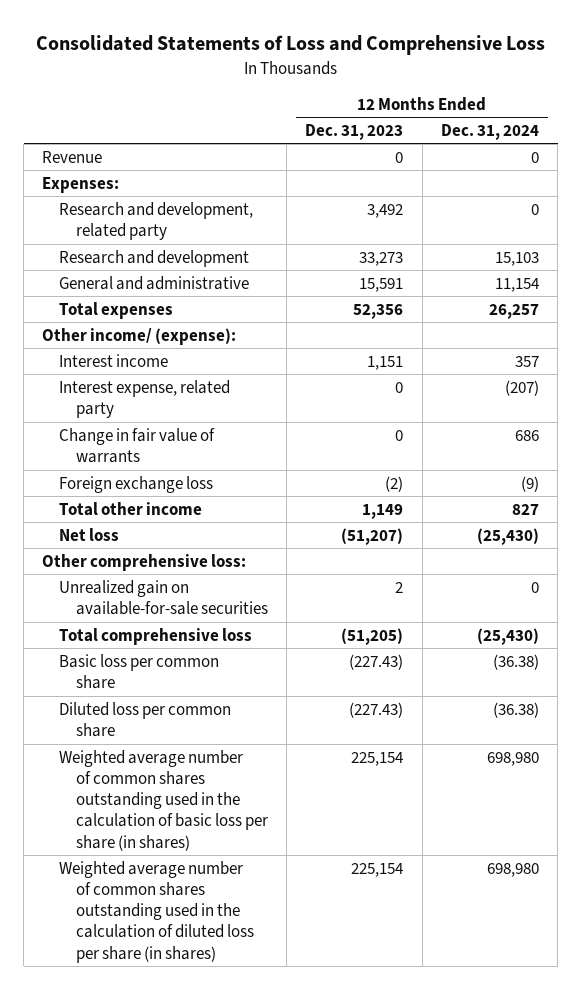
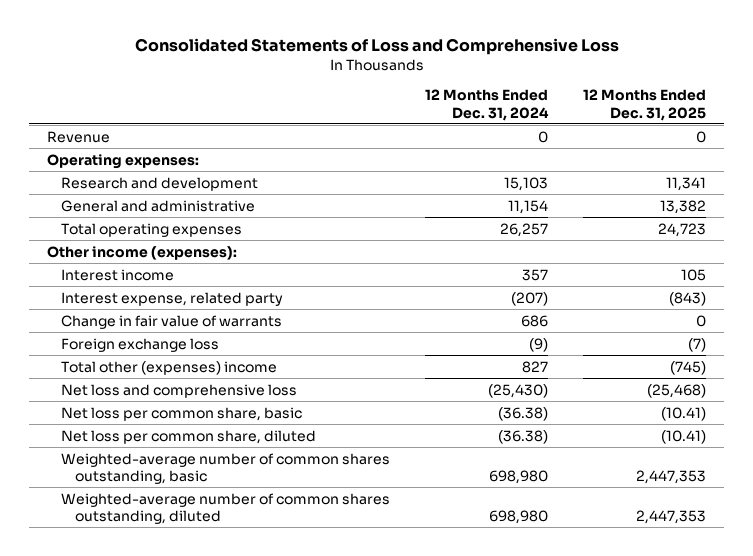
[305,124,404,141] Dec. 31, 2023 -> none
none -> [583,89,707,121] 12 Months Ended Dec. 31, 2025
[59,201,254,241] Research and development, related party -> none
[42,176,120,193] Expenses: -> [46,153,199,169] Operating expenses:
[59,301,174,319] Total expenses -> [60,222,242,237] Total operating expenses
[42,327,237,345] Other income/ (expense): -> [46,245,237,260] Other income (expenses):
[42,553,247,571] Other comprehensive loss: -> none
[59,579,269,616] Unrealized gain on available-for-sale securities -> none
[59,627,253,645] Total comprehensive loss -> none
[59,501,203,516] Total other income -> [60,360,277,375] Total other (expenses) income
[59,527,120,541] Net loss -> [60,383,297,398] Net loss and comprehensive loss
[59,653,220,690] Basic loss per common share -> [60,406,302,421] Net loss per common share, basic
[59,701,232,738] Diluted loss per common share -> [60,429,316,444] Net loss per common share, diluted
[59,749,269,851] Weighted average number of common shares outstanding used in the calculation of basic loss per share (in shares) -> [60,452,390,485] Weighted-average number of common shares outstanding, basic
[59,860,255,963] Weighted average number of common shares outstanding used in the calculation of diluted loss per share (in shares) -> [60,492,390,525] Weighted-average number of common shares outstanding, diluted

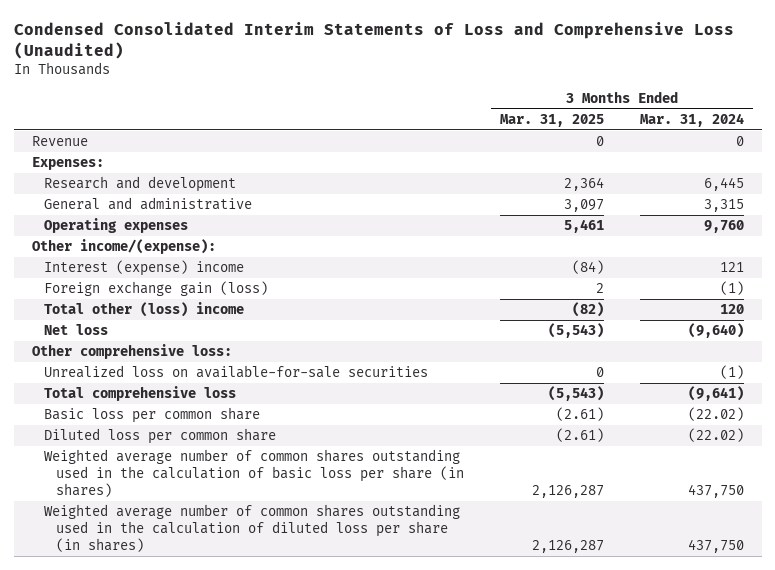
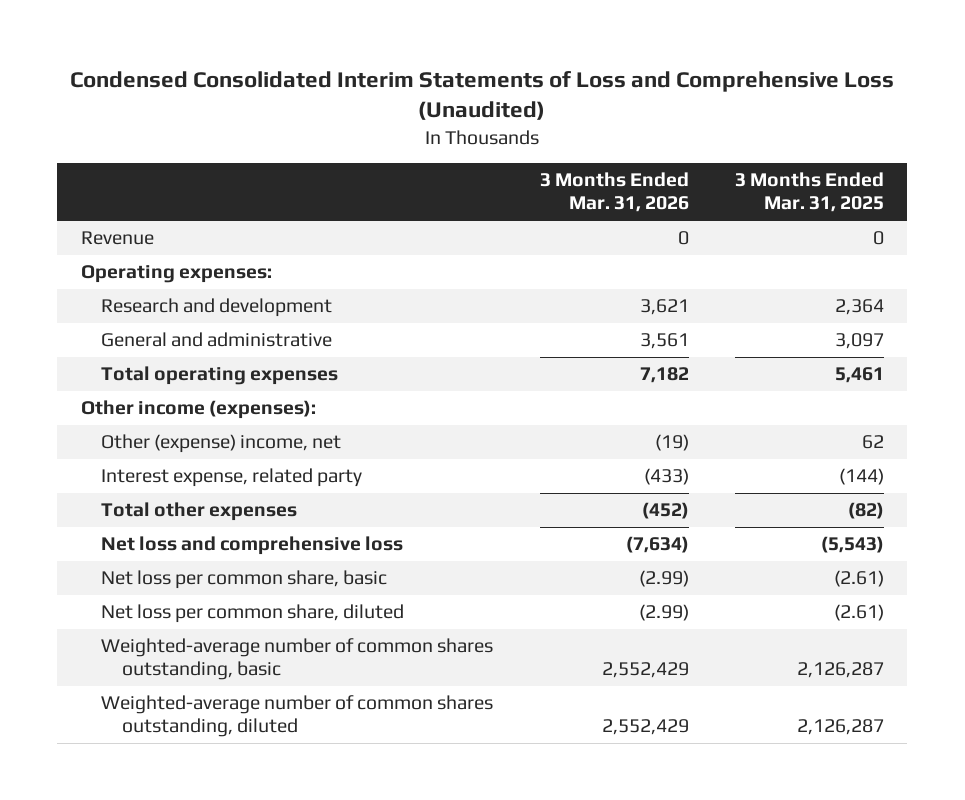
[639,113,744,128] Mar. 31, 2024 -> none
none -> [539,172,689,213] 3 Months Ended Mar. 31, 2026
[31,157,104,171] Expenses: -> [80,265,272,284] Operating expenses:
[43,260,244,277] Interest (expense) income -> none
[43,281,268,297] Foreign exchange gain (loss) -> none
[31,344,232,360] Other comprehensive loss: -> none
[43,365,428,379] Unrealized loss on available-for-sale securities -> none
[43,386,236,402] Total comprehensive loss -> none
[43,218,188,234] Operating expenses -> [101,366,339,386] Total operating expenses
[31,239,216,255] Other income/(expense): -> [80,400,316,420] Other income (expenses):
none -> [101,434,342,454] Other (expense) income, net
none -> [101,468,363,488] Interest expense, related party
[43,302,244,318] Total other (loss) income -> [101,502,298,522] Total other expenses
[43,324,108,336] Net loss -> [101,536,404,556] Net loss and comprehensive loss
[43,407,260,424] Basic loss per common share -> [101,570,388,590] Net loss per common share, basic
[43,428,276,445] Diluted loss per common share -> [101,604,405,624] Net loss per common share, diluted
[43,449,464,498] Weighted average number of common shares outstanding used in the calculation of basic loss per share (in shares) -> [101,638,494,681] Weighted-average number of common shares outstanding, basic
[43,504,460,553] Weighted average number of common shares outstanding used in the calculation of diluted loss per share (in shares) -> [101,695,494,738] Weighted-average number of common shares outstanding, diluted

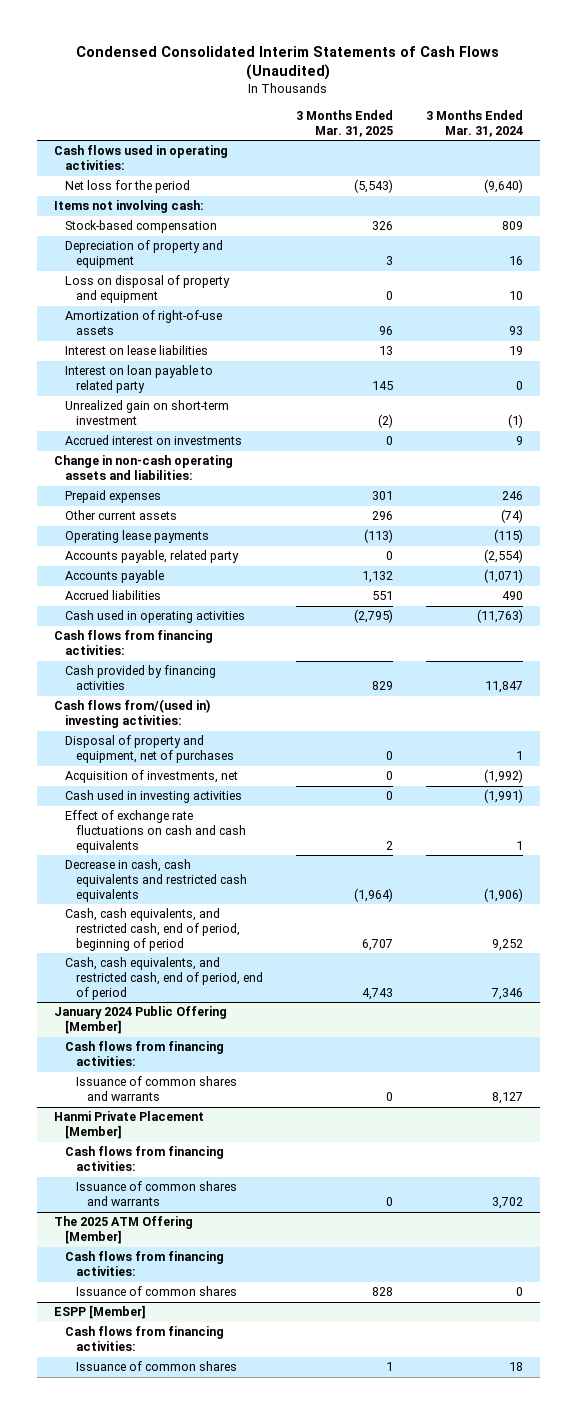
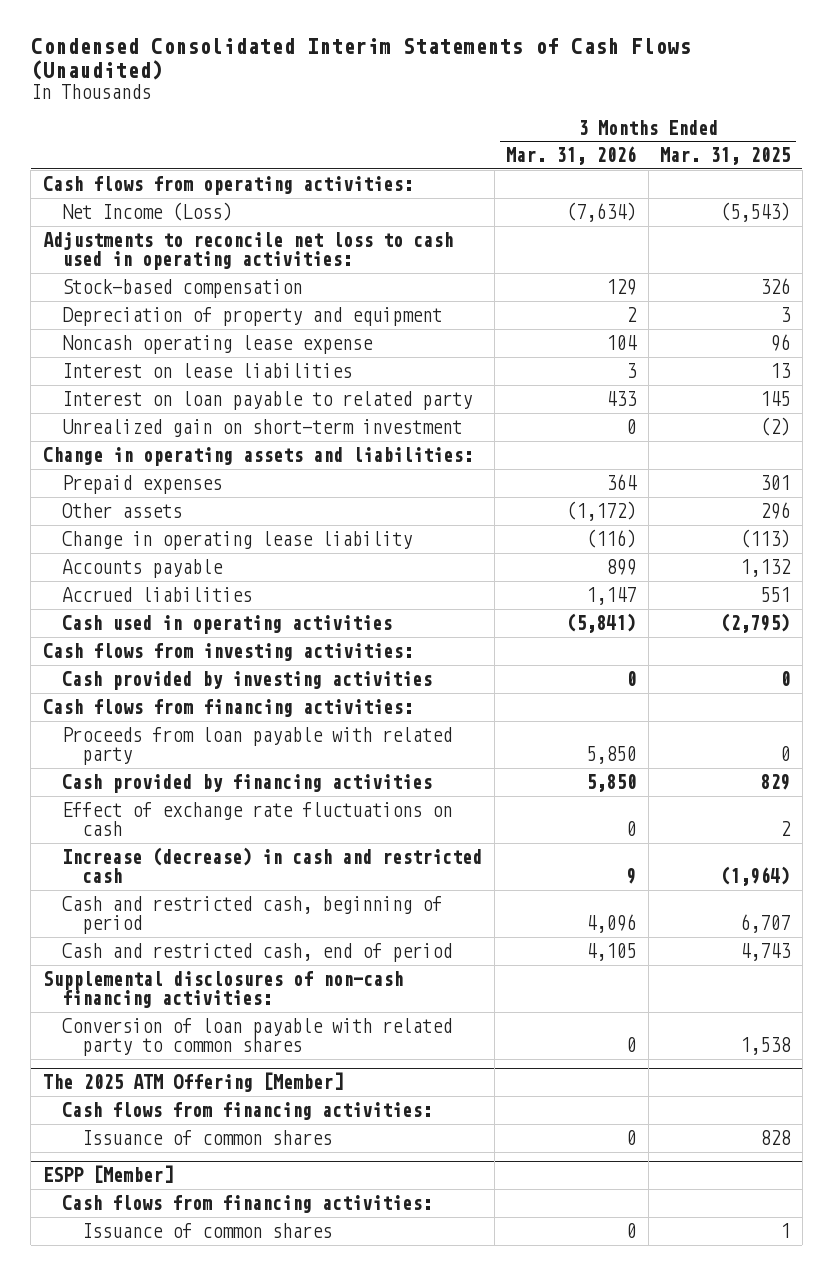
[426,110,524,137] 3 Months Ended Mar. 31, 2024 -> none
none -> [506,146,637,166] Mar. 31, 2026
[53,145,228,171] Cash flows used in operating activities: -> [42,175,413,195] Cash flows from operating activities:
[64,180,190,194] Net loss for the period -> [62,201,233,221] Net Income (Loss)
[53,200,204,214] Items not involving cash: -> [42,231,453,270] Adjustments to reconcile net loss to cash used in operating activities:
[64,275,230,304] Loss on disposal of property and equipment -> none
[64,310,222,336] Amortization of right-of-use assets -> none
none -> [62,334,374,354] Noncash operating lease expense
[64,435,242,446] Accrued interest on investments -> none
[53,455,233,481] Change in non-cash operating assets and liabilities: -> [42,446,473,466] Change in operating assets and liabilities:
[64,550,239,564] Accounts payable, related party -> none
[64,510,177,521] Other current assets -> [62,502,183,518] Other assets
[64,530,209,544] Operating lease payments -> [62,530,413,550] Change in operating lease liability
none -> [42,642,413,661] Cash flows from investing activities:
none -> [62,670,433,690] Cash provided by investing activities
none -> [62,726,453,765] Proceeds from loan payable with related party
[53,699,210,729] Cash flows from/(used in) investing activities: -> none
[64,735,234,764] Disposal of property and equipment, net of purchases -> none
[64,770,238,784] Acquisition of investments, net -> none
[64,790,242,804] Cash used in investing activities -> none
[53,1006,227,1035] January 2024 Public Offering [Member] -> none
[64,1041,224,1067] Cash flows from financing activities: -> none
[75,1076,237,1102] Issuance of common shares and warrants -> none
[53,1111,204,1140] Hanmi Private Placement [Member] -> none
[64,1146,224,1172] Cash flows from financing activities: -> none
[75,1181,237,1207] Issuance of common shares and warrants -> none
[64,810,246,853] Effect of exchange rate fluctuations on cash and cash equivalents -> [62,801,453,836] Effect of exchange rate fluctuations on cash
[64,859,247,902] Decrease in cash, cash equivalents and restricted cash equivalents -> [62,846,483,883] Increase (decrease) in cash and restricted cash
[64,908,240,951] Cash, cash equivalents, and restricted cash, end of period, beginning of period -> [62,895,443,934] Cash and restricted cash, beginning of period
[64,957,263,1000] Cash, cash equivalents, and restricted cash, end of period, end of period -> [62,942,453,962] Cash and restricted cash, end of period
none -> [42,970,403,1008] Supplemental disclosures of non-cash financing activities:
none -> [62,1017,453,1056] Conversion of loan payable with related party to common shares

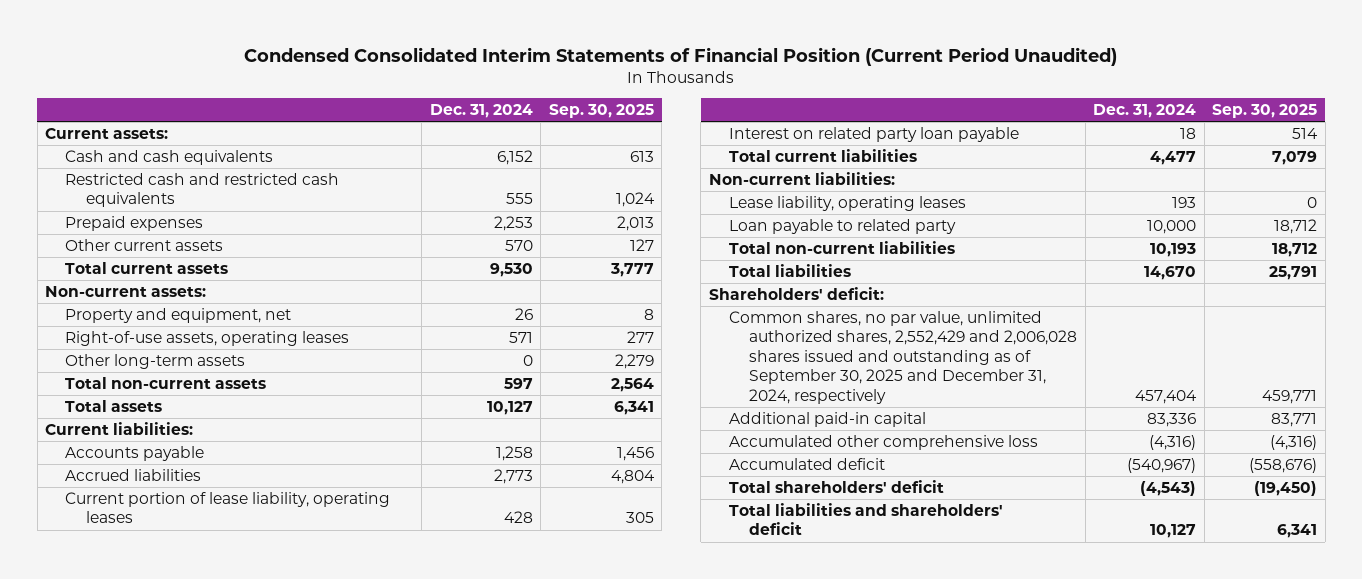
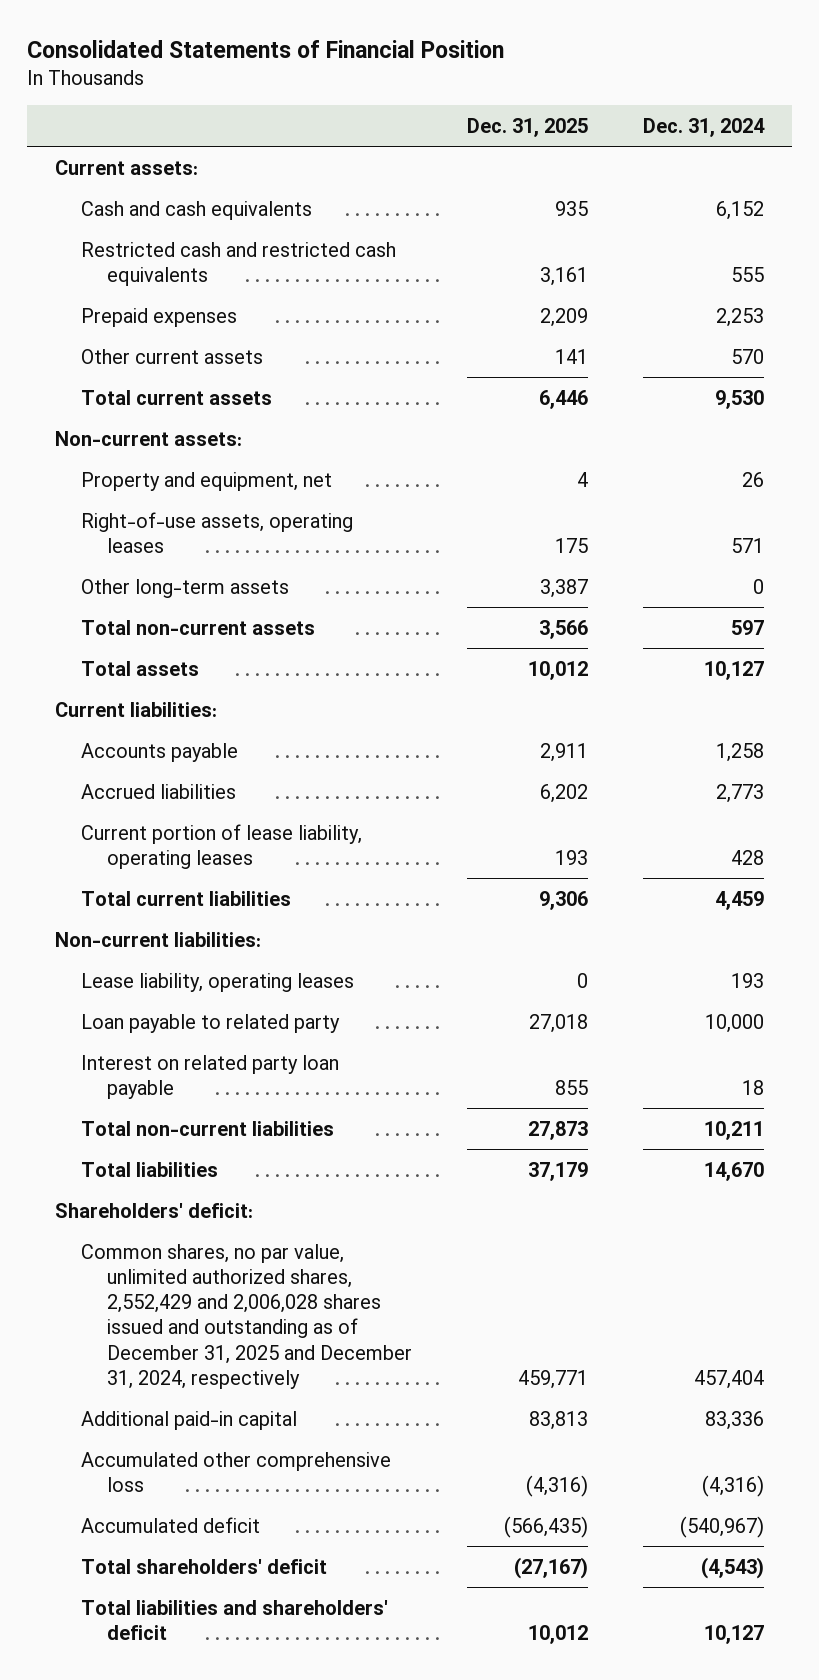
[244,46,1118,66] Condensed Consolidated Interim Statements of Financial Position (Current Period Unaudited) -> [27,40,505,59] Consolidated Statements of Financial Position
[548,104,654,119] Sep. 30, 2025 -> none
none -> [467,117,589,137] Dec. 31, 2025
[1150,151,1197,166] 4,477 -> [715,890,765,910] 4,459
[728,127,1019,143] Interest on related party loan payable -> [80,1054,339,1099] Interest on related party loan payable
[1150,243,1197,258] 10,193 -> [704,1120,765,1140] 10,211
[728,311,1078,404] Common shares, no par value, unlimited authorized shares, 2,552,429 and 2,006,028 shares issued and outstanding as of September 30, 2025 and December 31, 2024, respectively -> [80,1243,412,1389] Common shares, no par value, unlimited authorized shares, 2,552,429 and 2,006,028 shares issued and outstanding as of December 31, 2025 and December 31, 2024, respectively

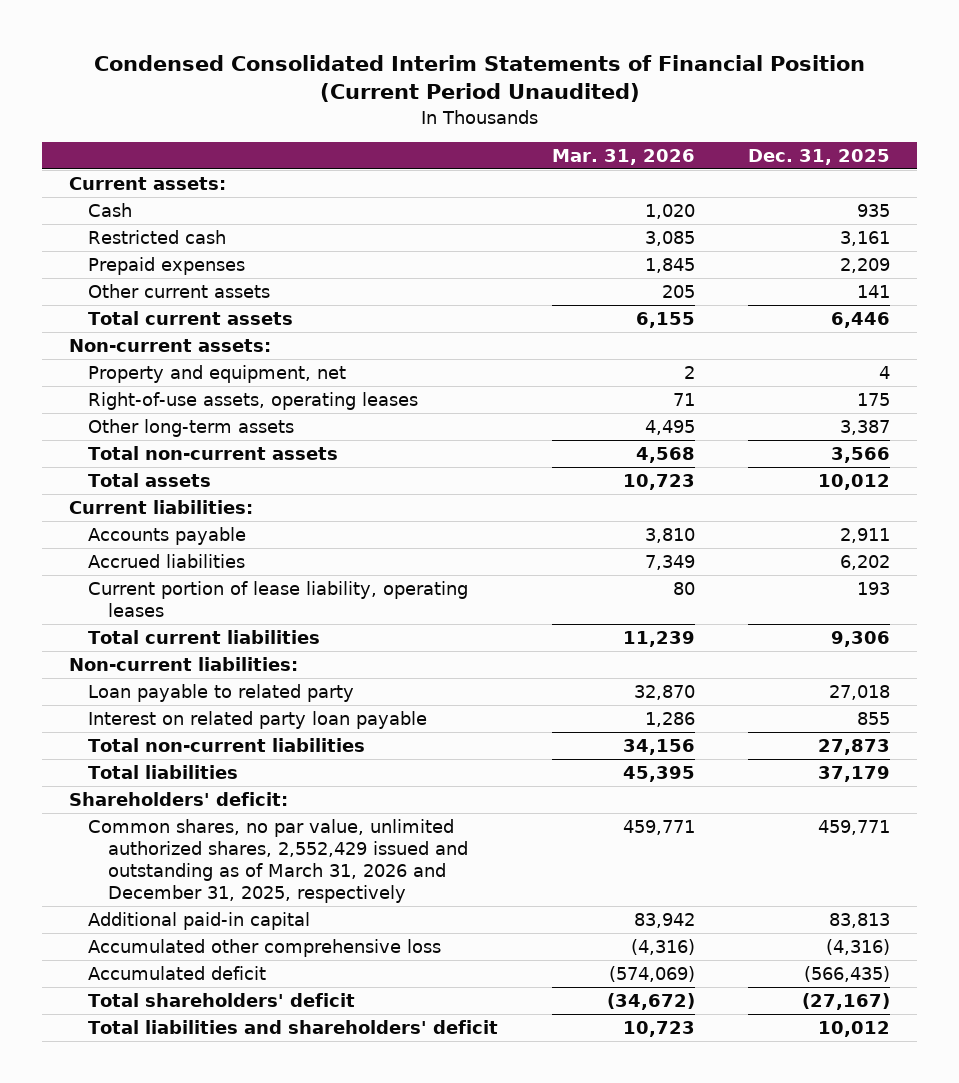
[27,40,505,59] Consolidated Statements of Financial Position -> [93,54,865,102] Condensed Consolidated Interim Statements of Financial Position (Current Period Unaudited)
[643,117,766,137] Dec. 31, 2024 -> none
none -> [551,148,695,165] Mar. 31, 2026
[80,200,312,220] Cash and cash equivalents -> [88,203,133,218] Cash
[80,241,396,286] Restricted cash and restricted cash equivalents -> [88,230,227,245] Restricted cash
[80,972,354,992] Lease liability, operating leases -> none
[80,1243,412,1389] Common shares, no par value, unlimited authorized shares, 2,552,429 and 2,006,028 shares issued and outstanding as of December 31, 2025 and December 31, 2024, respectively -> [88,819,468,903] Common shares, no par value, unlimited authorized shares, 2,552,429 issued and outstanding as of March 31, 2026 and December 31, 2025, respectively

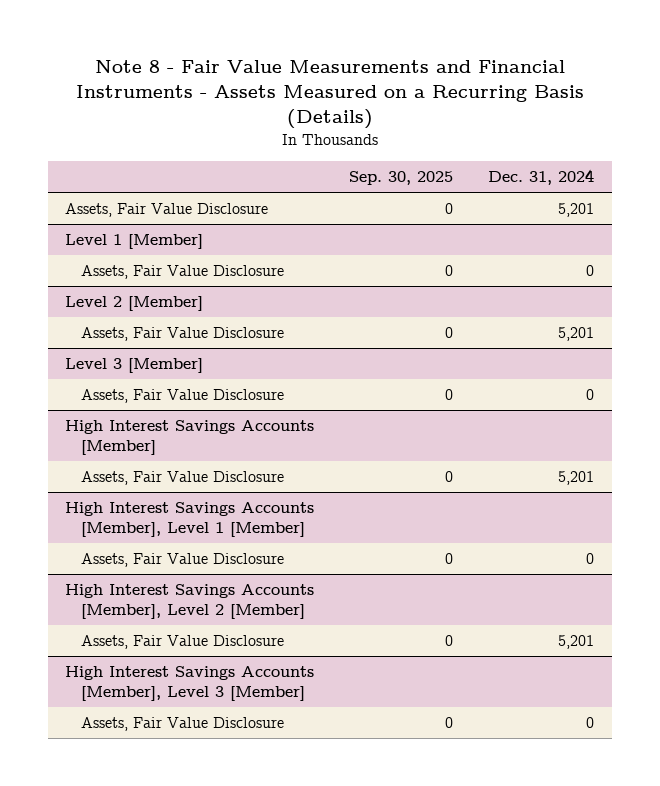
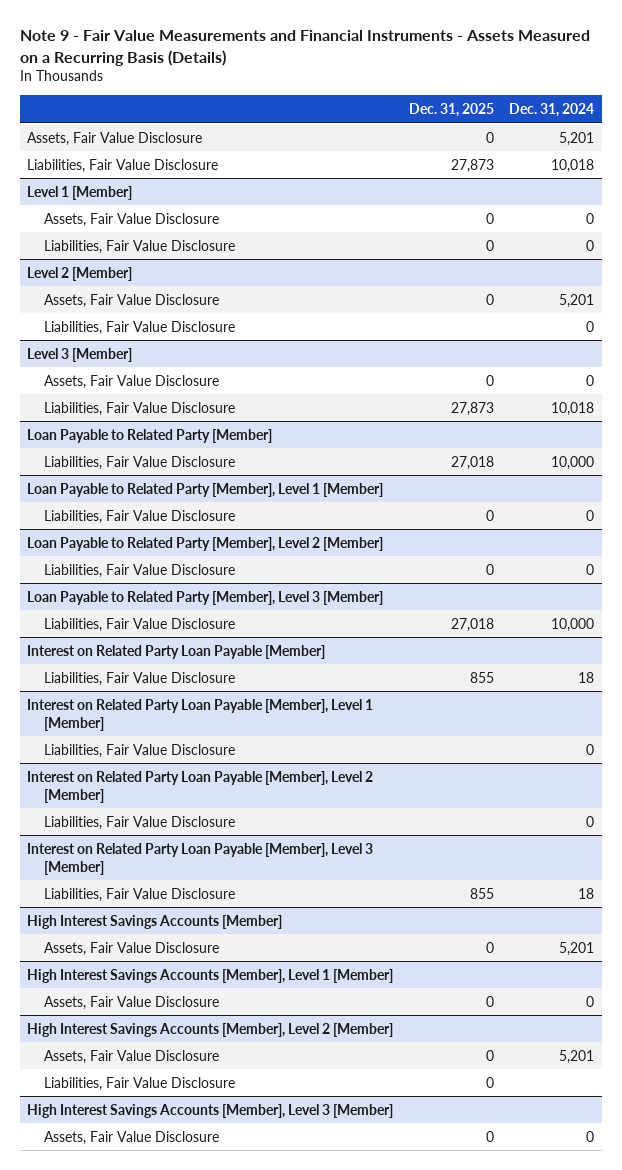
[75,59,584,130] Note 8 - Fair Value Measurements and Financial Instruments - Assets Measured on a Recurring Basis (Details) -> [19,30,590,66] Note 9 - Fair Value Measurements and Financial Instruments - Assets Measured on a Recurring Basis (Details)
[349,171,454,186] Sep. 30, 2025 -> none
none -> [408,102,494,117] Dec. 31, 2025
none -> [27,158,219,173] Liabilities, Fair Value Disclosure
none -> [43,239,235,254] Liabilities, Fair Value Disclosure
none -> [43,320,235,335] Liabilities, Fair Value Disclosure
none -> [43,401,235,416] Liabilities, Fair Value Disclosure
none -> [27,428,273,443] Loan Payable to Related Party [Member]
none -> [43,455,235,470] Liabilities, Fair Value Disclosure
none -> [27,482,384,497] Loan Payable to Related Party [Member], Level 1 [Member]
none -> [43,509,235,524] Liabilities, Fair Value Disclosure
none -> [27,536,384,551] Loan Payable to Related Party [Member], Level 2 [Member]
none -> [43,563,235,578] Liabilities, Fair Value Disclosure
none -> [27,590,384,605] Loan Payable to Related Party [Member], Level 3 [Member]
none -> [43,617,235,632] Liabilities, Fair Value Disclosure
none -> [27,644,326,659] Interest on Related Party Loan Payable [Member]
none -> [43,671,235,686] Liabilities, Fair Value Disclosure
none -> [27,698,374,731] Interest on Related Party Loan Payable [Member], Level 1 [Member]
none -> [43,743,235,758] Liabilities, Fair Value Disclosure
none -> [27,770,374,803] Interest on Related Party Loan Payable [Member], Level 2 [Member]
none -> [43,815,235,830] Liabilities, Fair Value Disclosure
none -> [27,842,374,875] Interest on Related Party Loan Payable [Member], Level 3 [Member]
none -> [43,887,235,902] Liabilities, Fair Value Disclosure
none -> [43,1076,235,1091] Liabilities, Fair Value Disclosure

